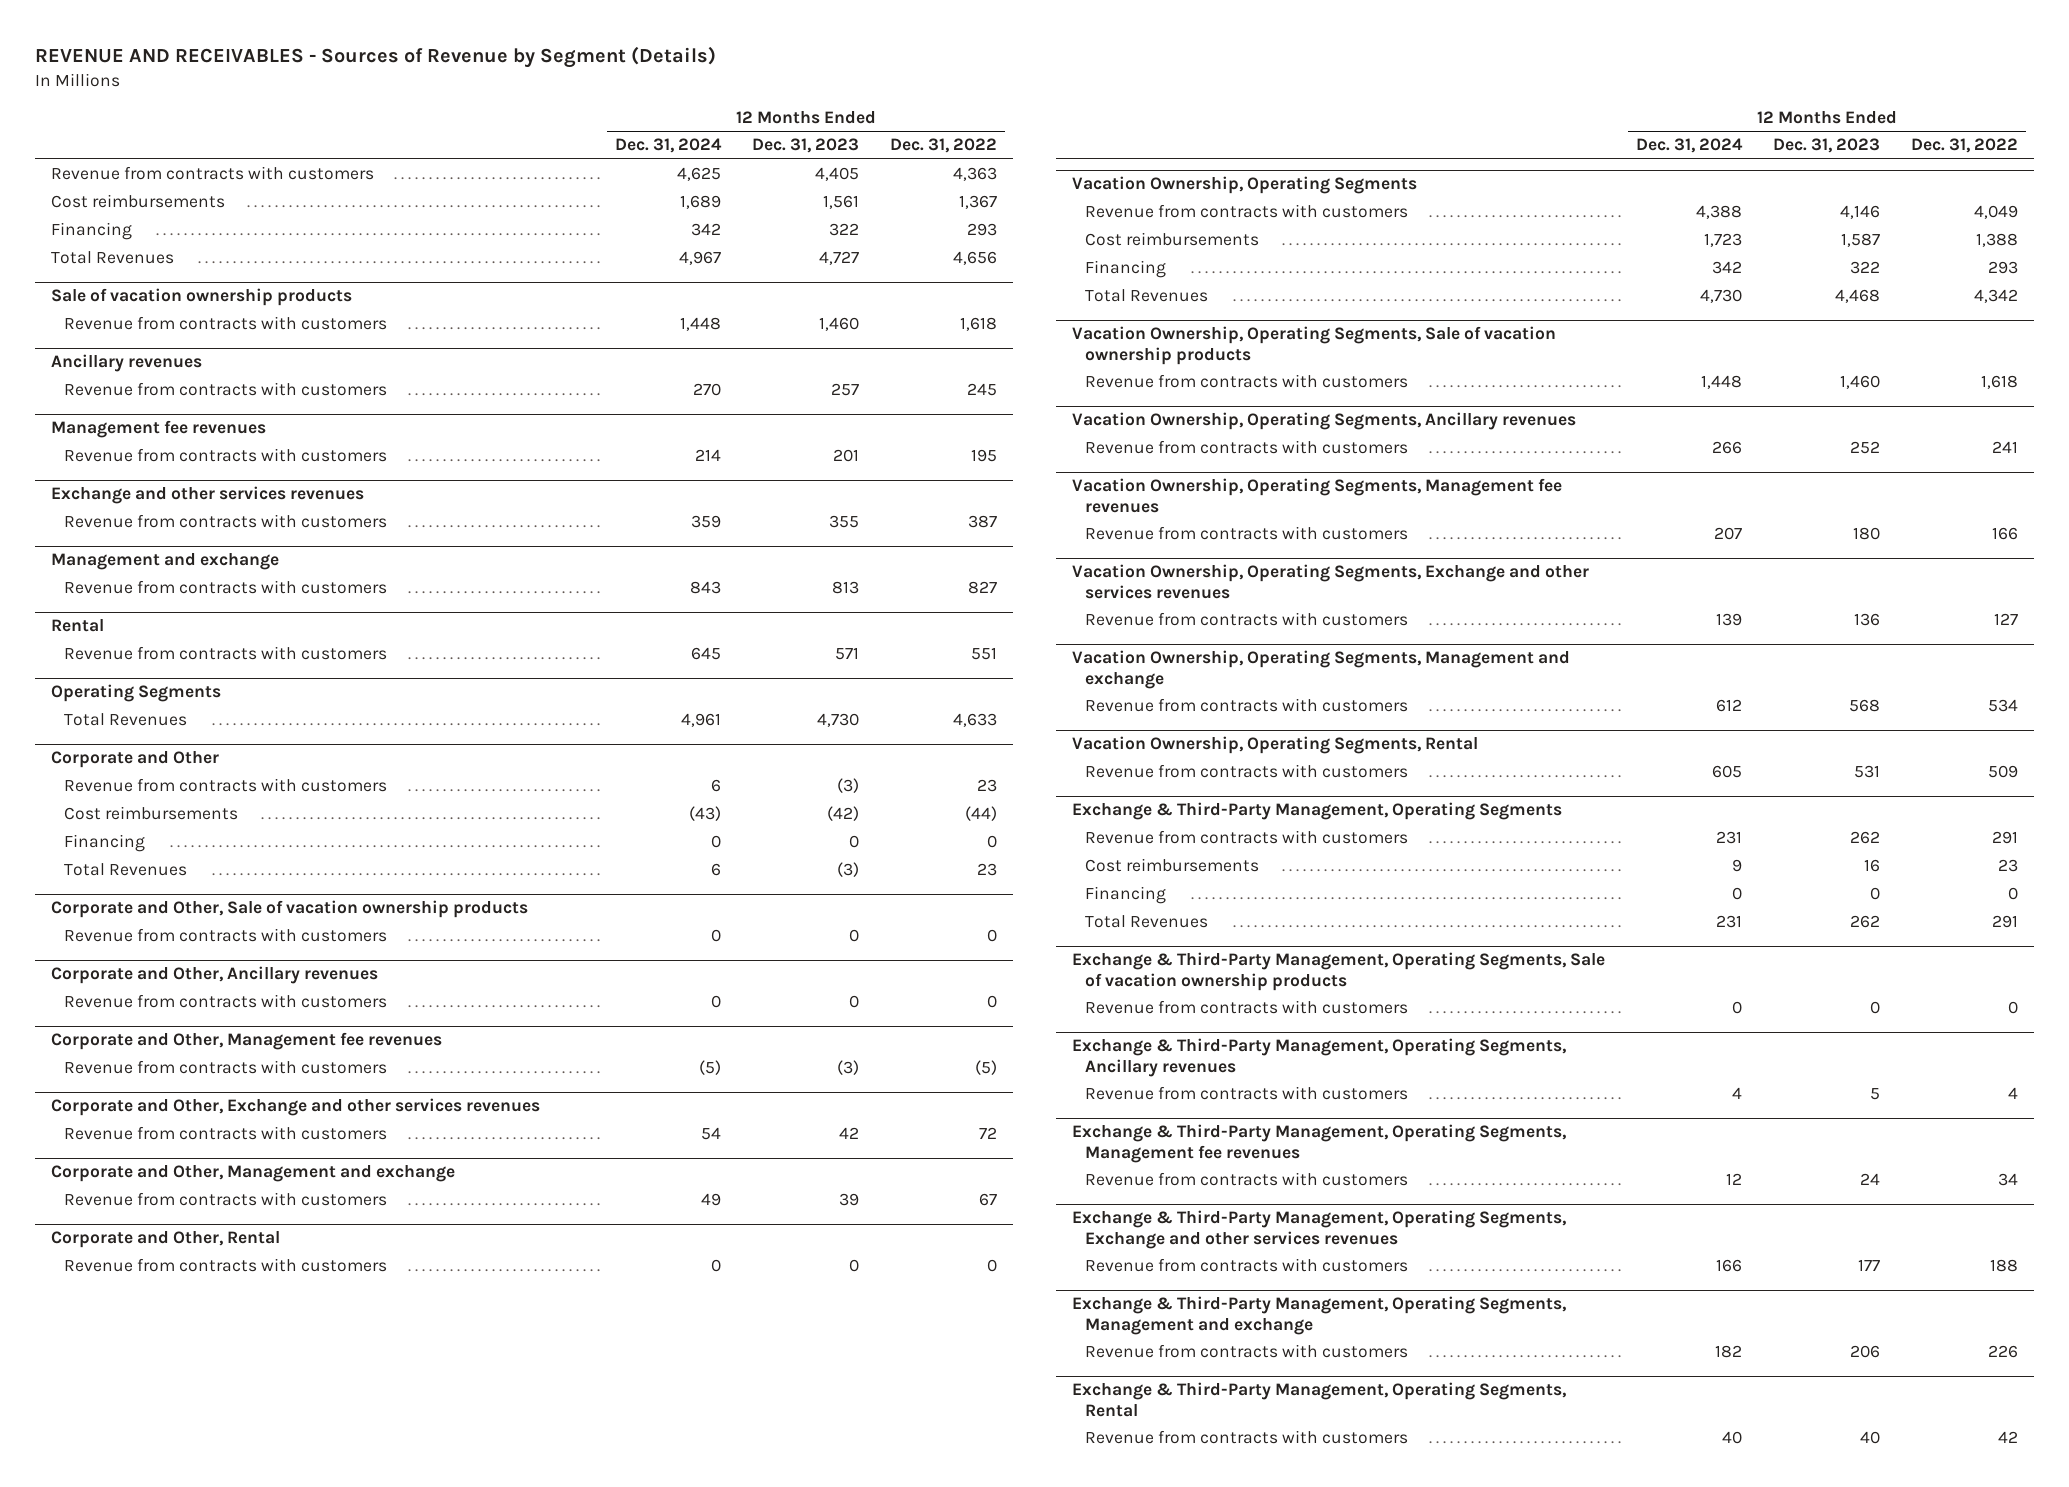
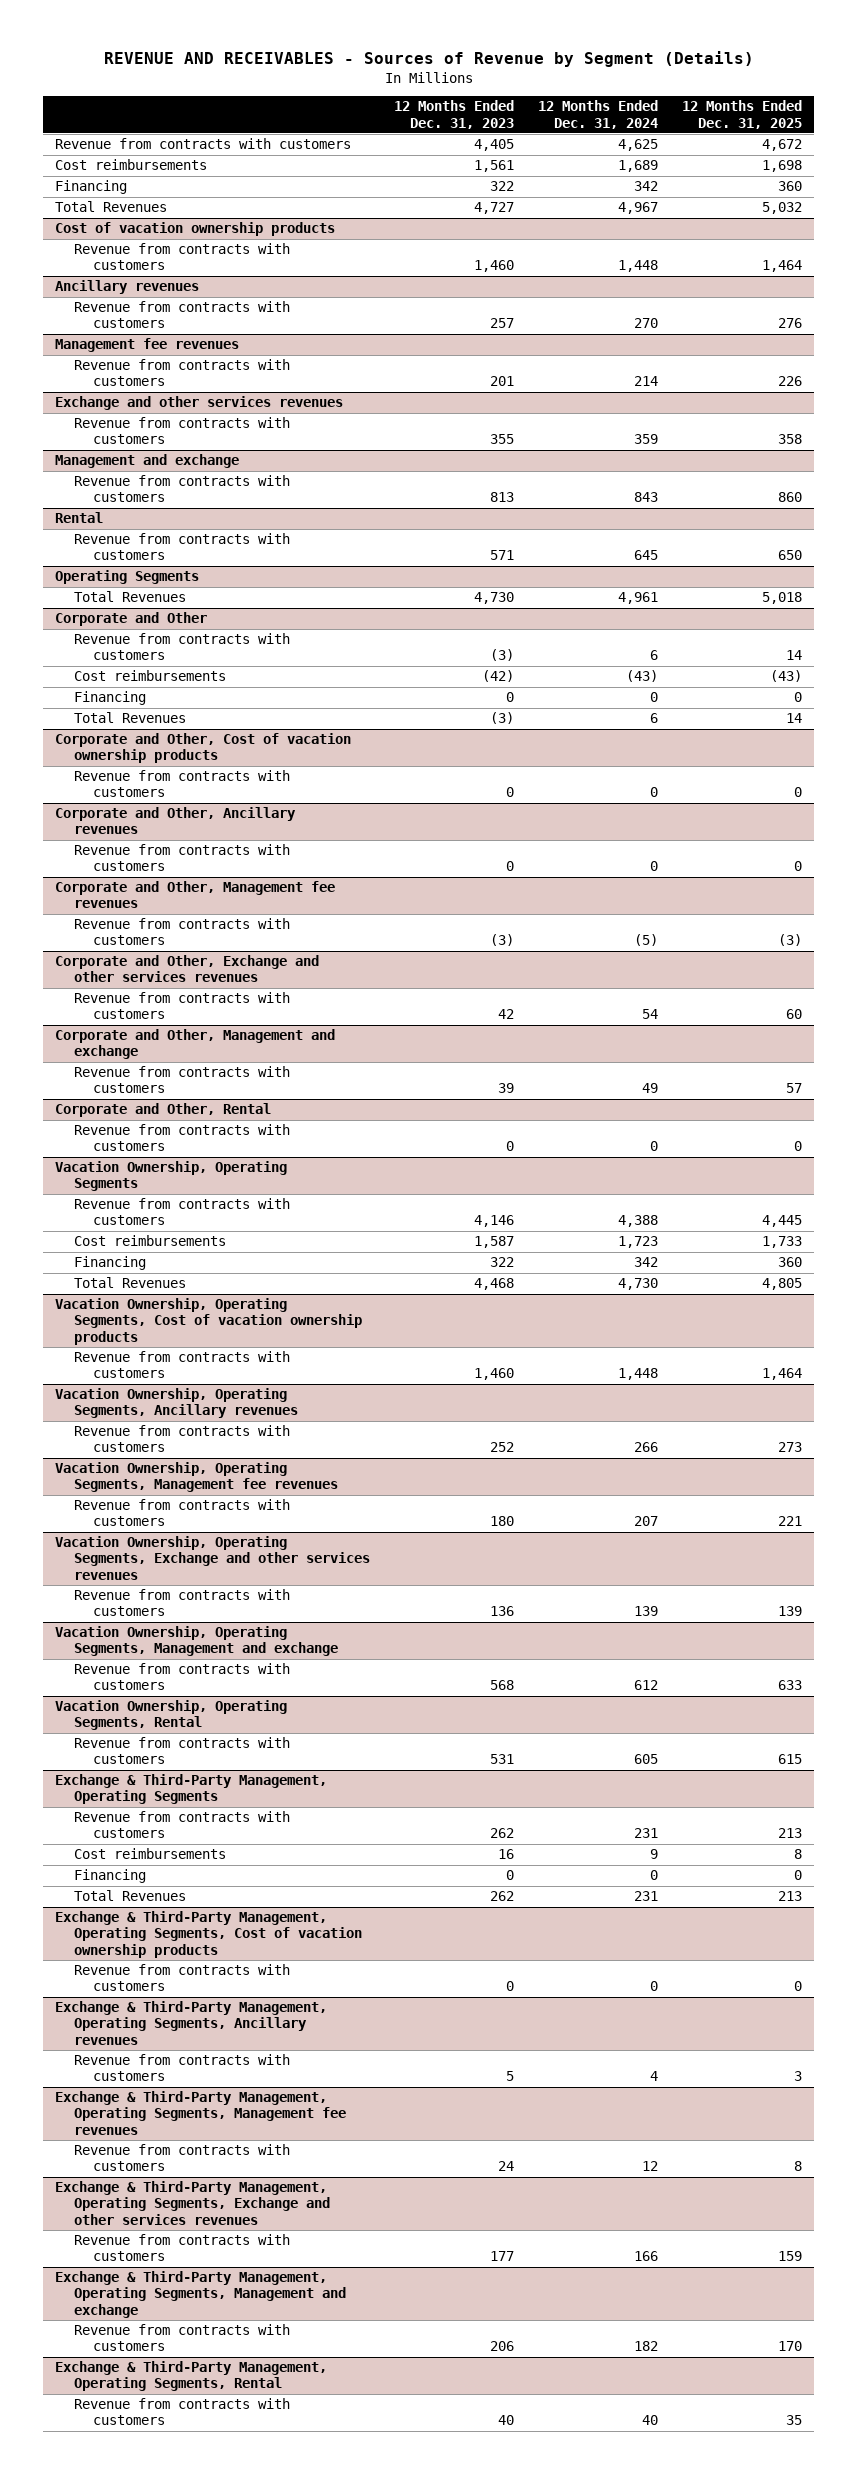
[890,138,998,154] Dec. 31, 2022 -> none
none -> [682,100,803,129] 12 Months Ended Dec. 31, 2025
[51,288,353,307] Sale of vacation ownership products -> [55,222,336,237] Cost of vacation ownership products
[51,900,529,919] Corporate and Other, Sale of vacation ownership products -> [55,733,352,764] Corporate and Other, Cost of vacation ownership products
[1072,326,1557,365] Vacation Ownership, Operating Segments, Sale of vacation ownership products -> [55,1298,363,1345] Vacation Ownership, Operating Segments, Cost of vacation ownership products
[1072,952,1606,991] Exchange & Third-Party Management, Operating Segments, Sale of vacation ownership products -> [55,1911,363,1958] Exchange & Third-Party Management, Operating Segments, Cost of vacation ownership products

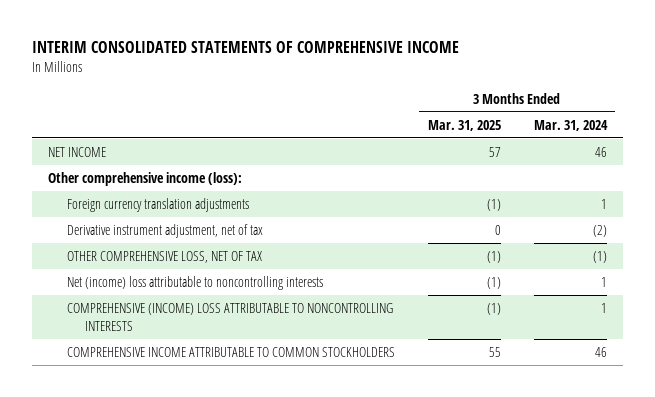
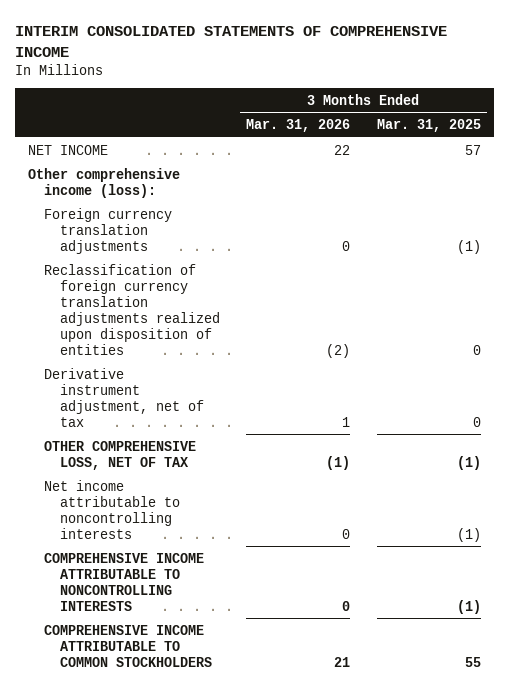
[533,119,608,131] Mar. 31, 2024 -> none
none -> [246,118,351,132] Mar. 31, 2026
none -> [44,263,221,355] Reclassification of foreign currency translation adjustments realized upon disposition of entities
[66,275,323,290] Net (income) loss attributable to noncontrolling interests -> [44,479,181,539] Net income attributable to noncontrolling interests
[66,302,393,331] COMPREHENSIVE (INCOME) LOSS ATTRIBUTABLE TO NONCONTROLLING INTERESTS -> [44,552,205,611] COMPREHENSIVE INCOME ATTRIBUTABLE TO NONCONTROLLING INTERESTS

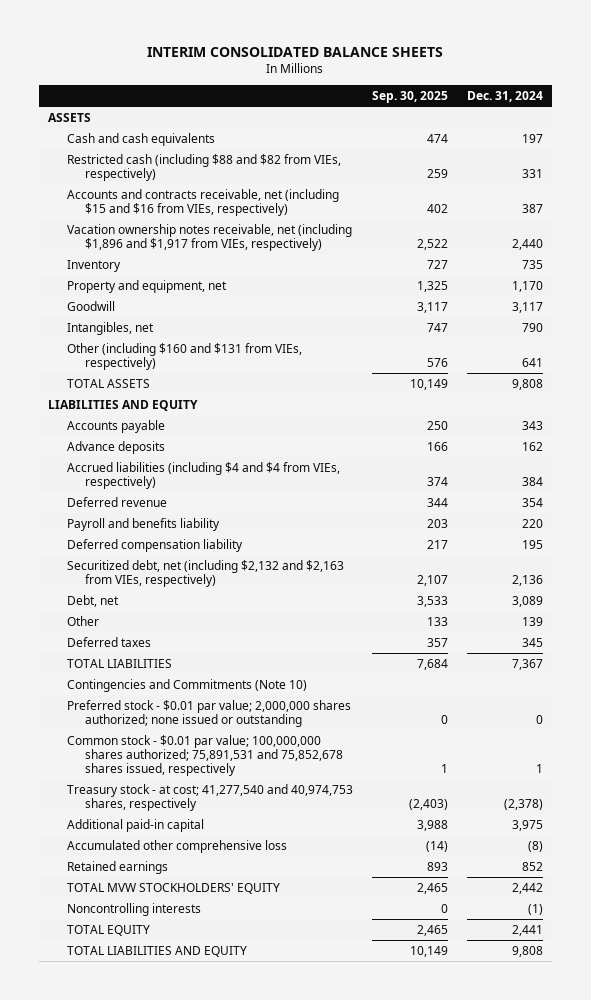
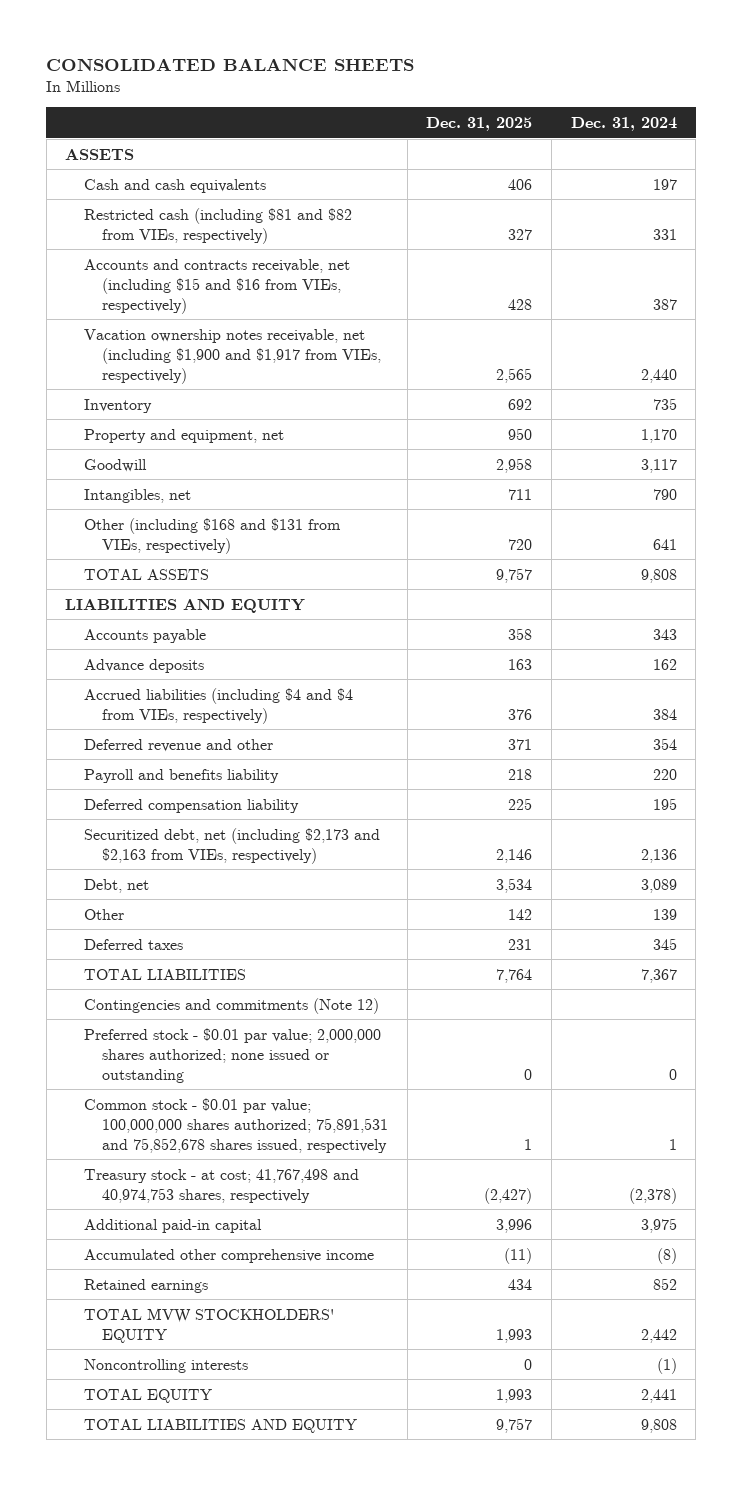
[147,47,444,58] INTERIM CONSOLIDATED BALANCE SHEETS -> [46,57,415,71] CONSOLIDATED BALANCE SHEETS
[371,91,448,104] Sep. 30, 2025 -> none
none -> [426,117,533,132] Dec. 31, 2025
[66,153,341,182] Restricted cash (including $88 and $82 from VIEs, respectively) -> [83,207,352,244] Restricted cash (including $81 and $82 from VIEs, respectively)
[66,223,352,252] Vacation ownership notes receivable, net (including $1,896 and $1,917 from VIEs, respectively) -> [83,328,382,384] Vacation ownership notes receivable, net (including $1,900 and $1,917 from VIEs, respectively)
[66,342,302,371] Other (including $160 and $131 from VIEs, respectively) -> [83,517,341,554] Other (including $168 and $131 from VIEs, respectively)
[66,496,167,507] Deferred revenue -> [83,738,273,752] Deferred revenue and other
[66,559,344,588] Securitized debt, net (including $2,132 and $2,163 from VIEs, respectively) -> [83,827,380,864] Securitized debt, net (including $2,173 and $2,163 from VIEs, respectively)
[66,678,307,692] Contingencies and Commitments (Note 10) -> [83,997,379,1014] Contingencies and commitments (Note 12)
[66,783,353,812] Treasury stock - at cost; 41,277,540 and 40,974,753 shares, respectively -> [83,1168,359,1203] Treasury stock - at cost; 41,767,498 and 40,974,753 shares, respectively
[66,839,287,853] Accumulated other comprehensive loss -> [83,1248,374,1263] Accumulated other comprehensive income

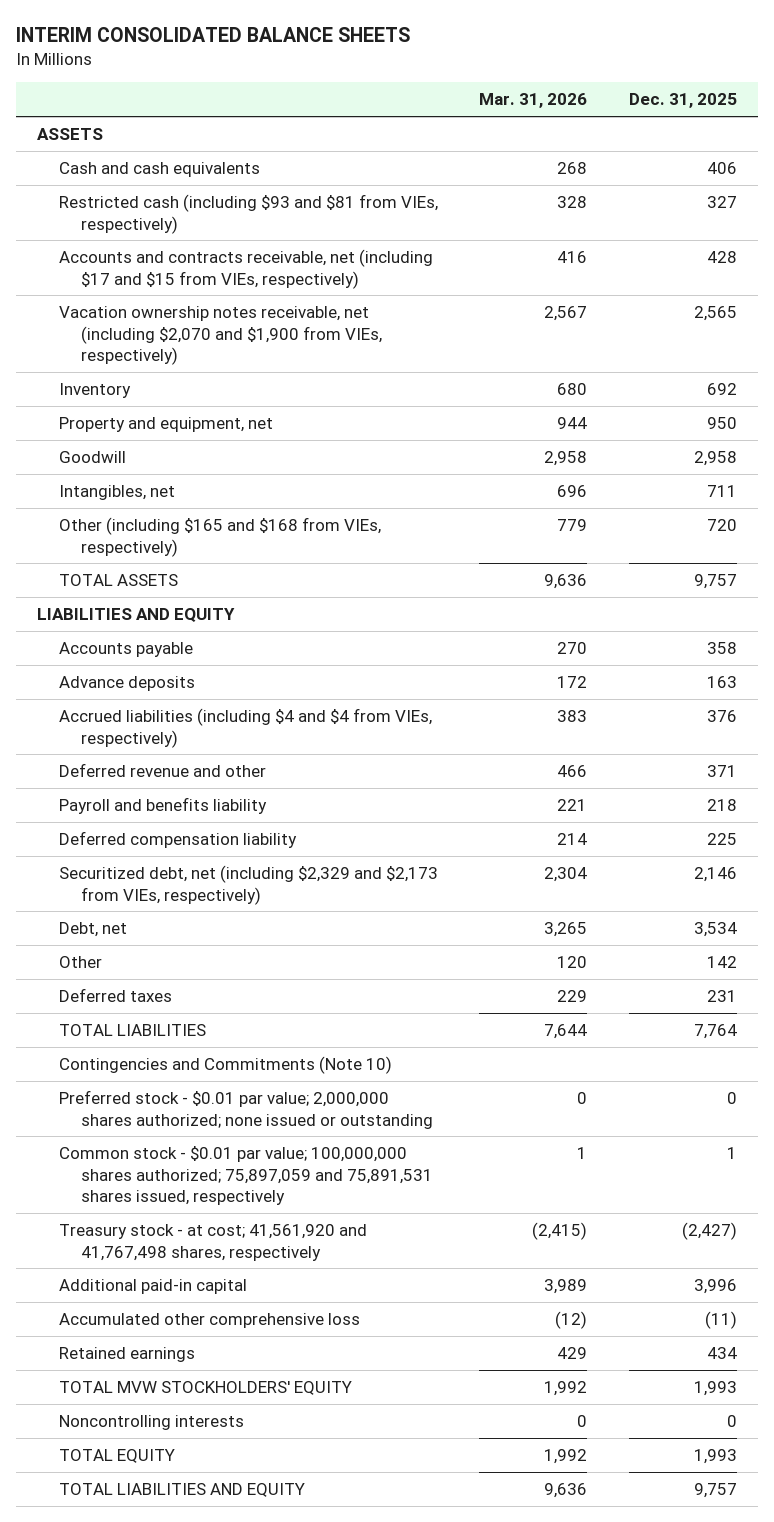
[46,57,415,71] CONSOLIDATED BALANCE SHEETS -> [15,27,410,43] INTERIM CONSOLIDATED BALANCE SHEETS
[570,117,677,132] Dec. 31, 2024 -> none
none -> [479,93,588,109] Mar. 31, 2026
[83,207,352,244] Restricted cash (including $81 and $82 from VIEs, respectively) -> [58,194,438,234] Restricted cash (including $93 and $81 from VIEs, respectively)
[83,258,350,314] Accounts and contracts receivable, net (including $15 and $16 from VIEs, respectively) -> [58,249,433,289] Accounts and contracts receivable, net (including $17 and $15 from VIEs, respectively)
[83,328,382,384] Vacation ownership notes receivable, net (including $1,900 and $1,917 from VIEs, respectively) -> [58,306,382,365] Vacation ownership notes receivable, net (including $2,070 and $1,900 from VIEs, respectively)
[83,517,341,554] Other (including $168 and $131 from VIEs, respectively) -> [58,517,381,557] Other (including $165 and $168 from VIEs, respectively)
[83,827,380,864] Securitized debt, net (including $2,173 and $2,163 from VIEs, respectively) -> [58,865,438,905] Securitized debt, net (including $2,329 and $2,173 from VIEs, respectively)
[83,997,379,1014] Contingencies and commitments (Note 12) -> [58,1056,392,1075] Contingencies and Commitments (Note 10)
[83,1097,389,1153] Common stock - $0.01 par value; 100,000,000 shares authorized; 75,891,531 and 75,852,678 shares issued, respectively -> [58,1146,433,1205] Common stock - $0.01 par value; 100,000,000 shares authorized; 75,897,059 and 75,891,531 shares issued, respectively
[83,1168,359,1203] Treasury stock - at cost; 41,767,498 and 40,974,753 shares, respectively -> [58,1224,367,1261] Treasury stock - at cost; 41,561,920 and 41,767,498 shares, respectively
[83,1248,374,1263] Accumulated other comprehensive income -> [58,1313,360,1329] Accumulated other comprehensive loss

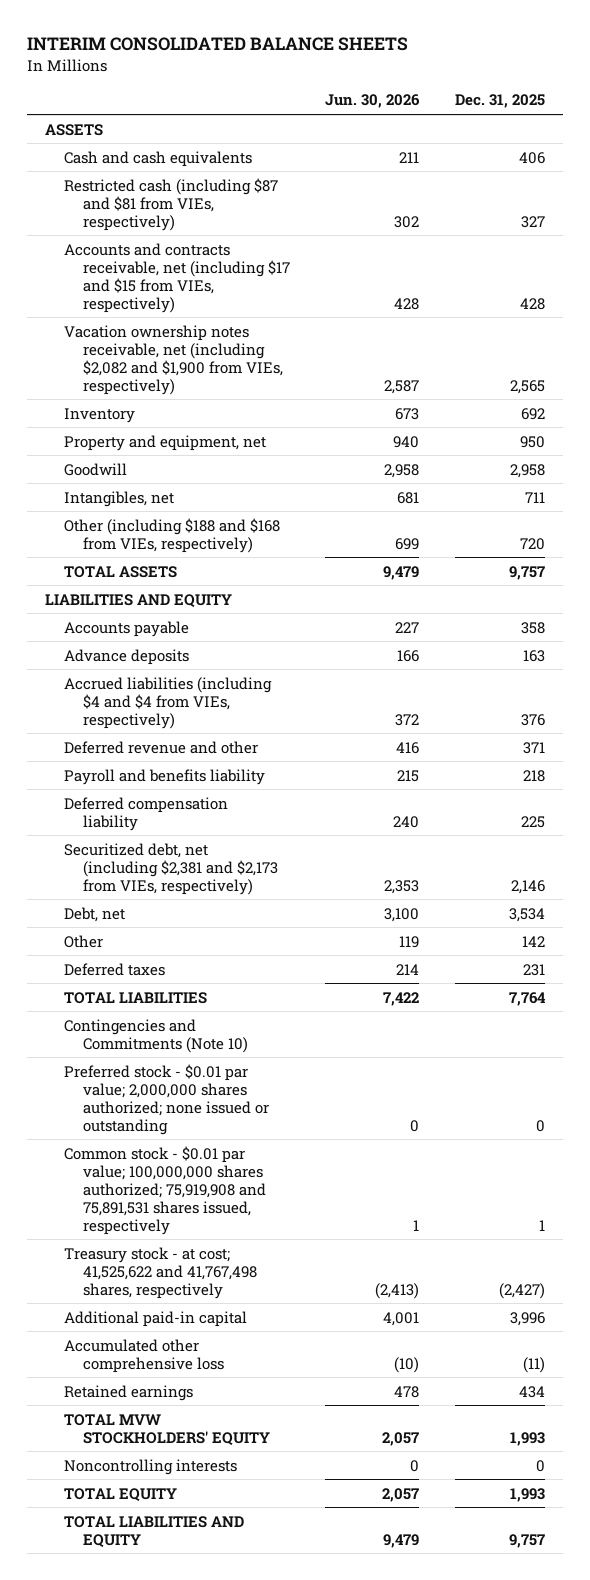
[479,93,588,109] Mar. 31, 2026 -> none
none -> [325,94,421,109] Jun. 30, 2026
[58,194,438,234] Restricted cash (including $93 and $81 from VIEs, respectively) -> [63,177,278,231] Restricted cash (including $87 and $81 from VIEs, respectively)
[58,306,382,365] Vacation ownership notes receivable, net (including $2,070 and $1,900 from VIEs, respectively) -> [63,324,283,395] Vacation ownership notes receivable, net (including $2,082 and $1,900 from VIEs, respectively)
[58,517,381,557] Other (including $165 and $168 from VIEs, respectively) -> [63,517,280,553] Other (including $188 and $168 from VIEs, respectively)
[58,865,438,905] Securitized debt, net (including $2,329 and $2,173 from VIEs, respectively) -> [63,842,278,895] Securitized debt, net (including $2,381 and $2,173 from VIEs, respectively)
[58,1146,433,1205] Common stock - $0.01 par value; 100,000,000 shares authorized; 75,897,059 and 75,891,531 shares issued, respectively -> [63,1145,266,1235] Common stock - $0.01 par value; 100,000,000 shares authorized; 75,919,908 and 75,891,531 shares issued, respectively
[58,1224,367,1261] Treasury stock - at cost; 41,561,920 and 41,767,498 shares, respectively -> [63,1246,257,1299] Treasury stock - at cost; 41,525,622 and 41,767,498 shares, respectively

